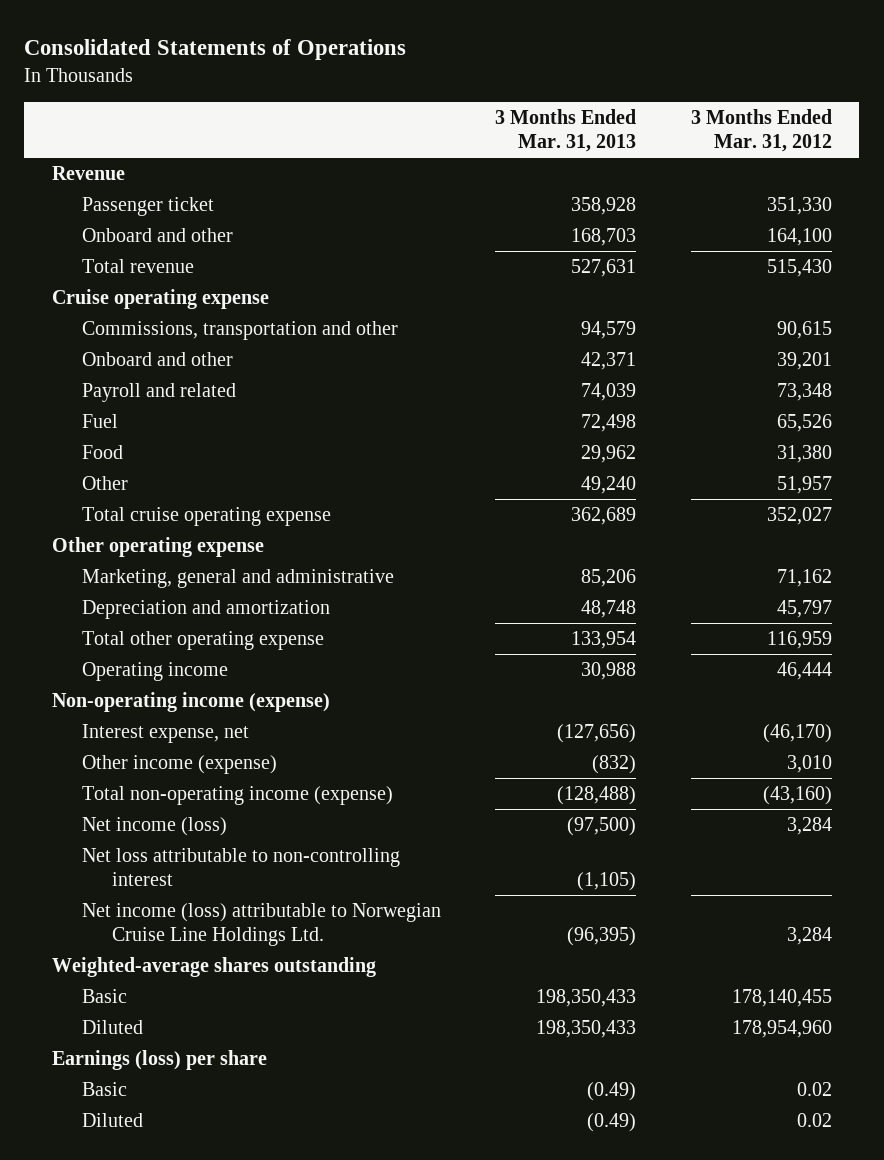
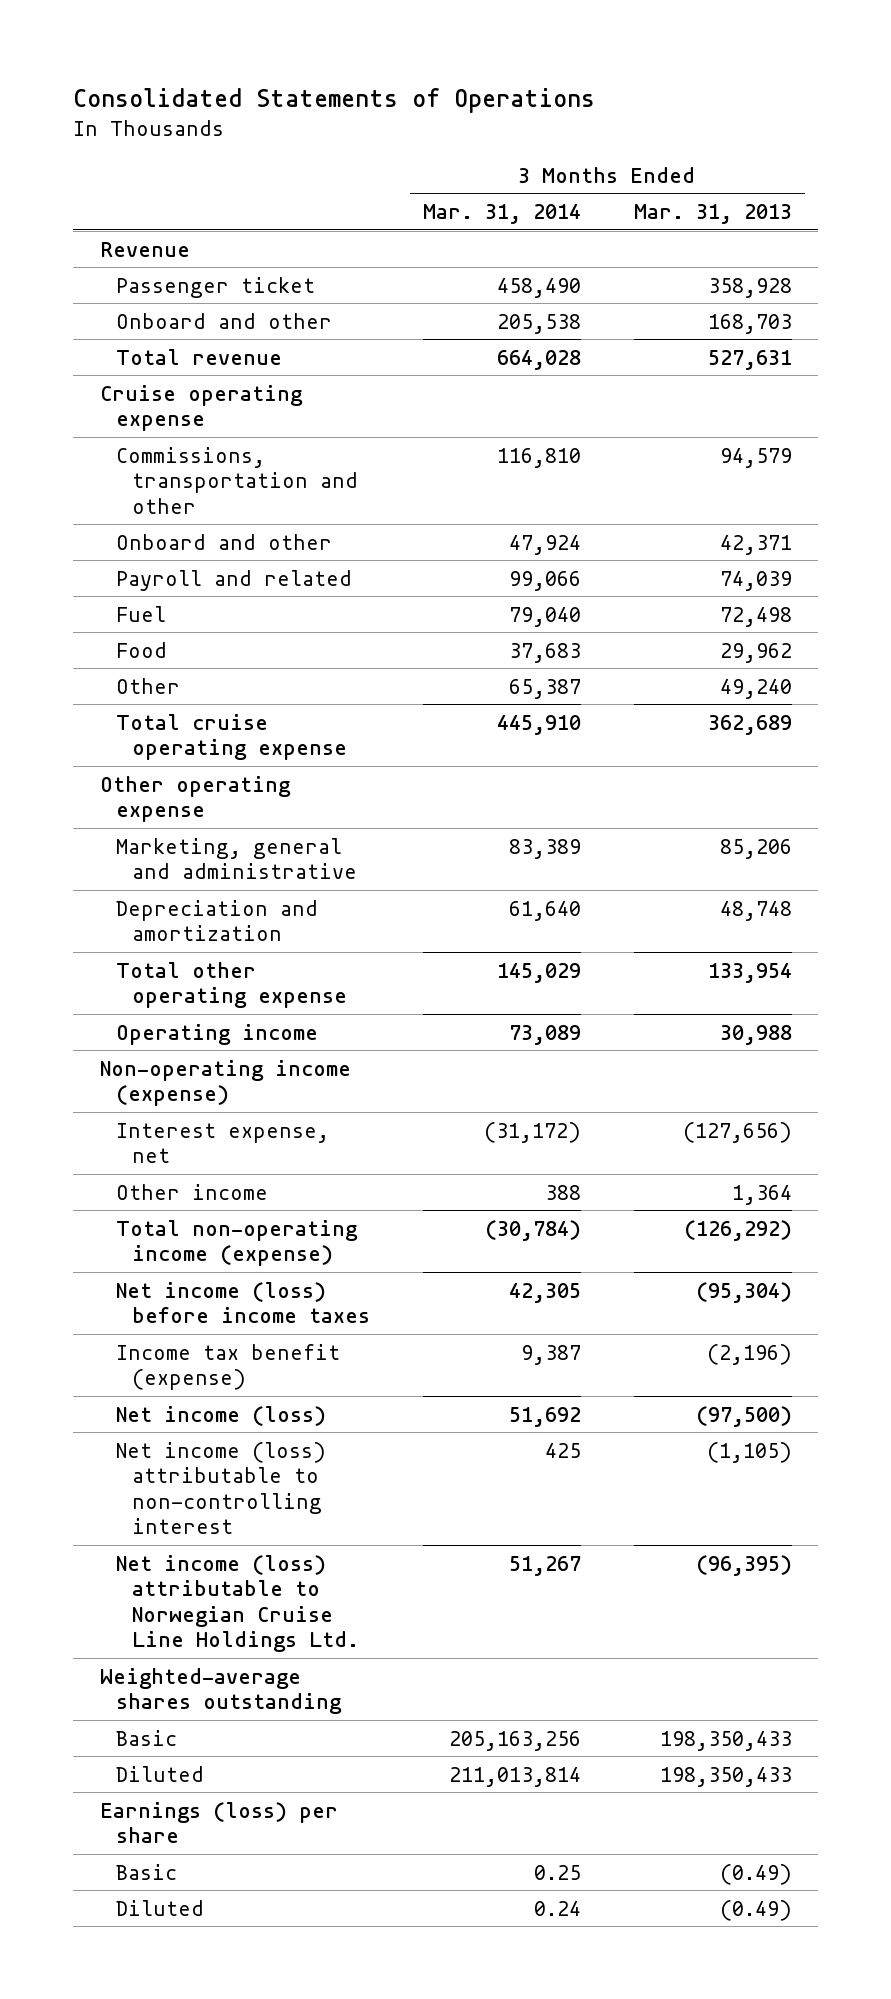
[690,108,832,152] 3 Months Ended Mar. 31, 2012 -> none
none -> [422,204,581,225] Mar. 31, 2014
[81,754,277,774] Other income (expense) -> [115,1183,268,1200] Other income
[592,754,637,774] (832) -> [731,1184,792,1205] 1,364
[557,785,637,805] (128,488) -> [683,1219,792,1241] (126,292)
none -> [115,1281,371,1324] Net income (loss) before income taxes
none -> [115,1343,340,1391] Income tax benefit (expense)
[81,847,400,887] Net loss attributable to non-controlling interest -> [115,1441,326,1535] Net income (loss) attributable to non-controlling interest

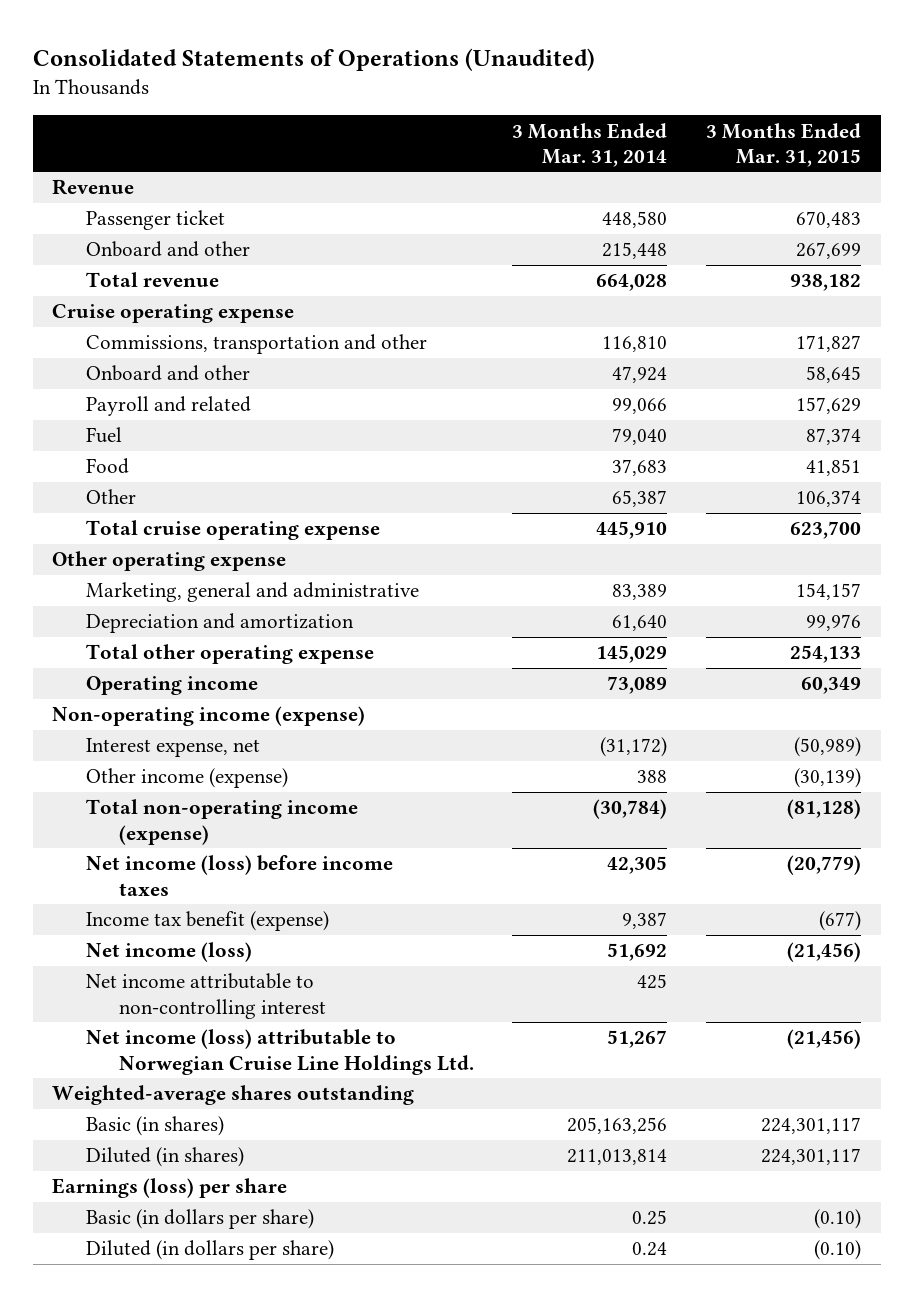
[73,87,596,113] Consolidated Statements of Operations -> [33,47,596,71] Consolidated Statements of Operations (Unaudited)
[633,204,792,225] Mar. 31, 2013 -> none
none -> [706,122,862,167] 3 Months Ended Mar. 31, 2015
[496,277,581,298] 458,490 -> [602,211,668,229] 448,580
[496,313,581,334] 205,538 -> [602,242,668,260] 215,448
[115,1183,268,1200] Other income -> [85,768,288,789] Other income (expense)
[115,1441,326,1535] Net income (loss) attributable to non-controlling interest -> [85,973,326,1019] Net income attributable to non-controlling interest
[115,1729,177,1746] Basic -> [85,1116,224,1137] Basic (in shares)
[115,1765,204,1782] Diluted -> [85,1147,244,1168] Diluted (in shares)
[115,1863,177,1880] Basic -> [85,1209,314,1230] Basic (in dollars per share)
[115,1899,204,1916] Diluted -> [85,1240,334,1261] Diluted (in dollars per share)

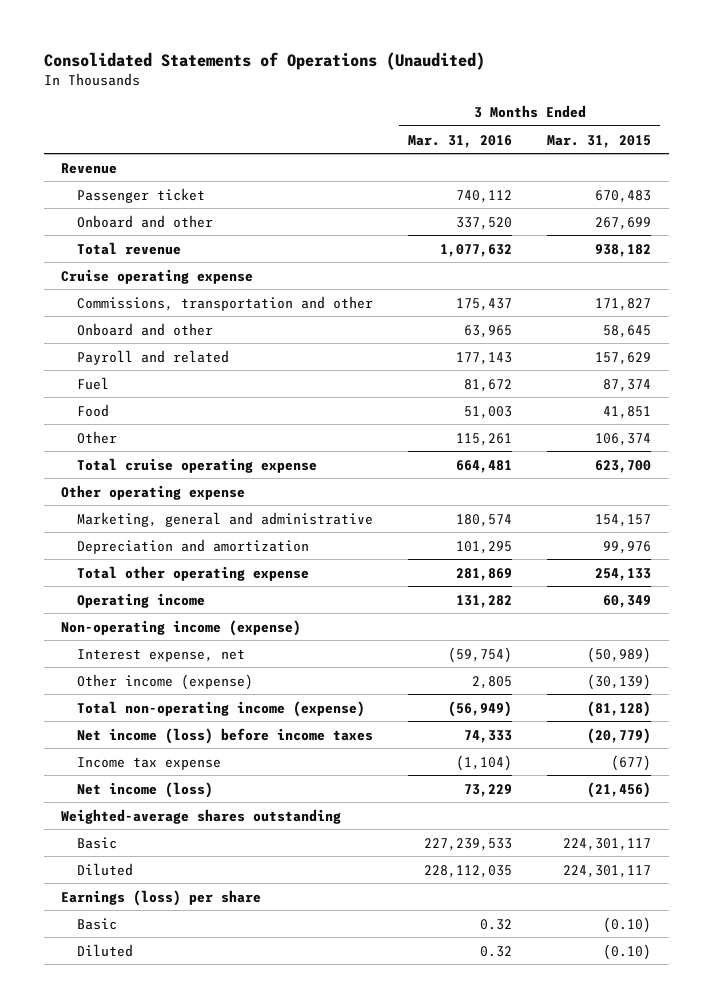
[512,122,668,167] 3 Months Ended Mar. 31, 2014 -> none
none -> [407,134,512,148] Mar. 31, 2016
[85,911,329,932] Income tax benefit (expense) -> [76,756,221,770] Income tax expense
[85,973,326,1019] Net income attributable to non-controlling interest -> none
[85,1029,474,1075] Net income (loss) attributable to Norwegian Cruise Line Holdings Ltd. -> none
[85,1116,224,1137] Basic (in shares) -> [76,836,117,849] Basic
[85,1147,244,1168] Diluted (in shares) -> [76,862,133,876] Diluted
[85,1209,314,1230] Basic (in dollars per share) -> [76,917,117,930] Basic
[85,1240,334,1261] Diluted (in dollars per share) -> [76,943,133,957] Diluted

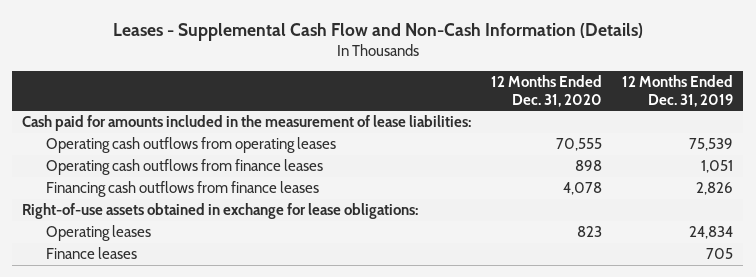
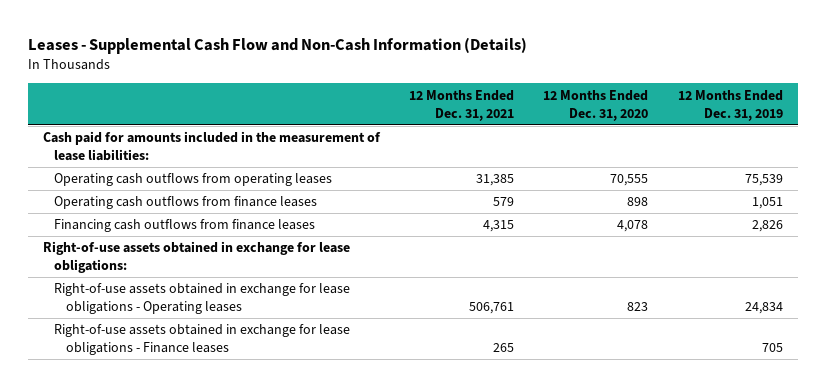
none -> [409,89,515,121] 12 Months Ended Dec. 31, 2021
[45,225,151,242] Operating leases -> [54,283,351,315] Right-of-use assets obtained in exchange for lease obligations - Operating leases
[45,247,137,260] Finance leases -> [54,324,351,356] Right-of-use assets obtained in exchange for lease obligations - Finance leases

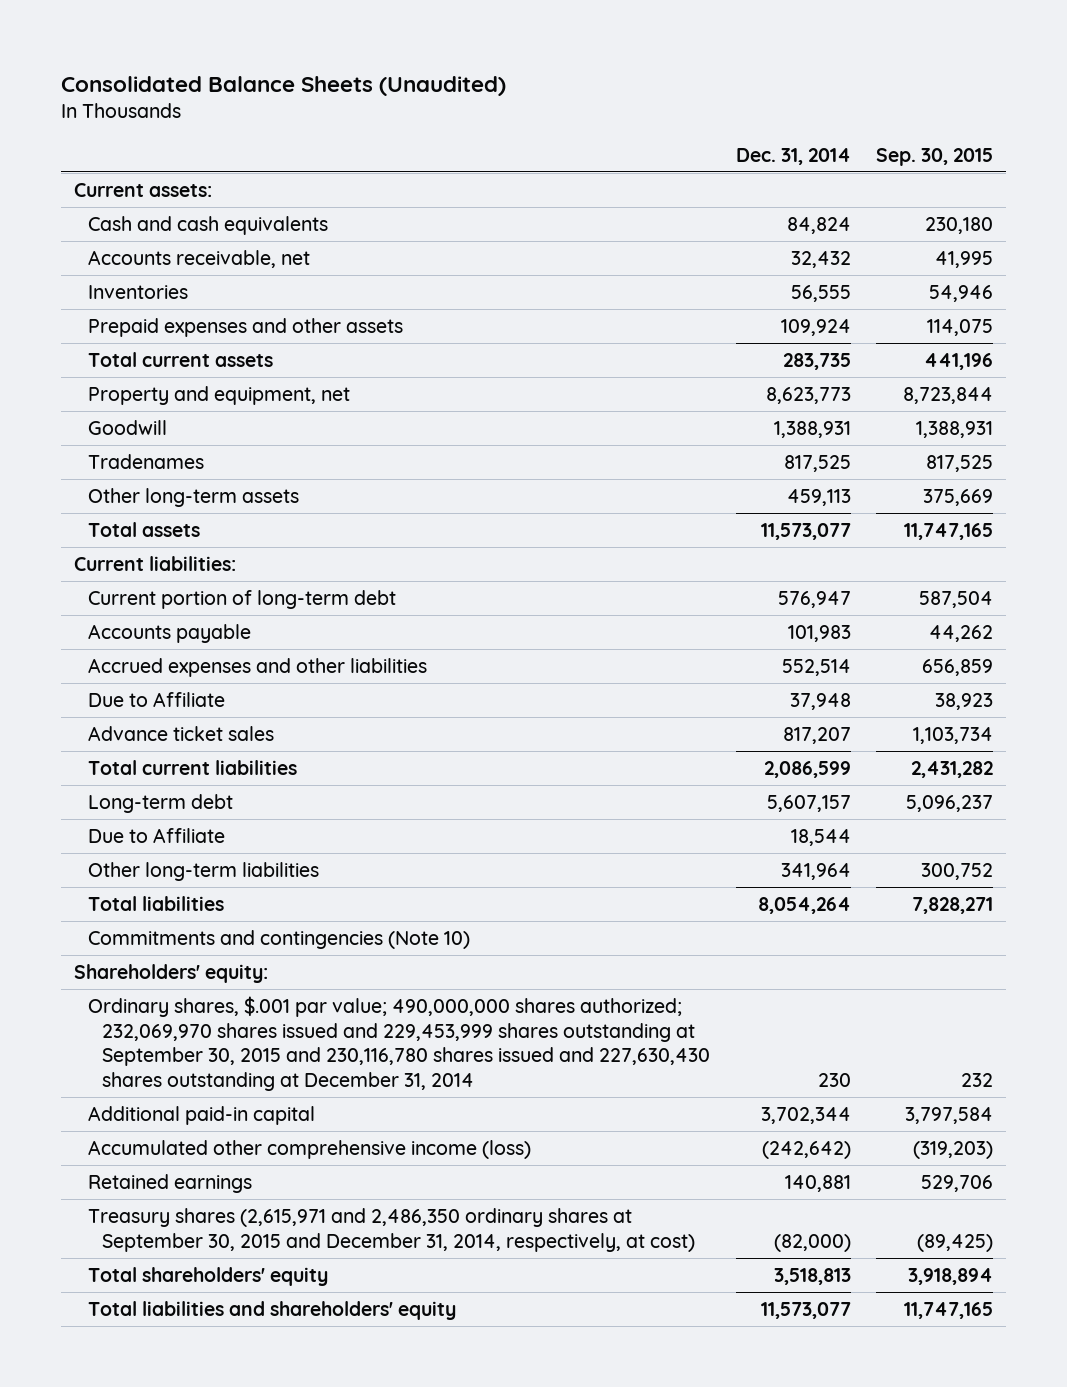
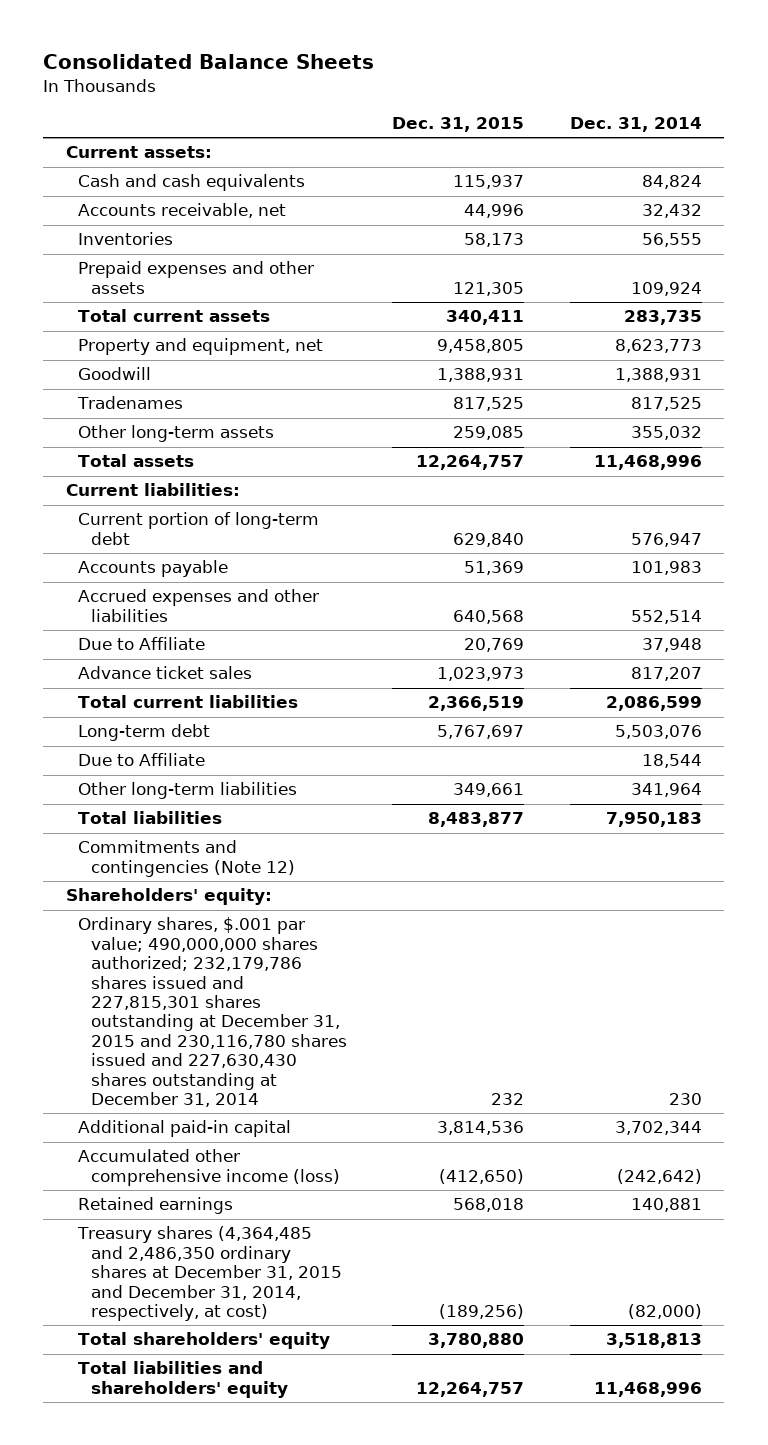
[61,75,507,96] Consolidated Balance Sheets (Unaudited) -> [43,54,375,70] Consolidated Balance Sheets
[876,147,994,166] Sep. 30, 2015 -> none
none -> [392,117,525,133] Dec. 31, 2015
[786,488,851,506] 459,113 -> [630,426,702,441] 355,032
[760,522,851,540] 11,573,077 -> [593,455,702,471] 11,468,996
[766,794,851,812] 5,607,157 -> [614,725,702,740] 5,503,076
[757,896,851,914] 8,054,264 -> [605,812,702,828] 7,950,183
[88,929,471,949] Commitments and contingencies (Note 10) -> [78,840,295,877] Commitments and contingencies (Note 12)
[88,995,711,1091] Ordinary shares, $.001 par value; 490,000,000 shares authorized; 232,069,970 shares issued and 229,453,999 shares outstanding at September 30, 2015 and 230,116,780 shares issued and 227,630,430 shares outstanding at December 31, 2014 -> [78,917,347,1107] Ordinary shares, $.001 par value; 490,000,000 shares authorized; 232,179,786 shares issued and 227,815,301 shares outstanding at December 31, 2015 and 230,116,780 shares issued and 227,630,430 shares outstanding at December 31, 2014
[88,1207,696,1252] Treasury shares (2,615,971 and 2,486,350 ordinary shares at September 30, 2015 and December 31, 2014, respectively, at cost) -> [77,1226,342,1322] Treasury shares (4,364,485 and 2,486,350 ordinary shares at December 31, 2015 and December 31, 2014, respectively, at cost)
[760,1301,851,1319] 11,573,077 -> [593,1381,702,1397] 11,468,996

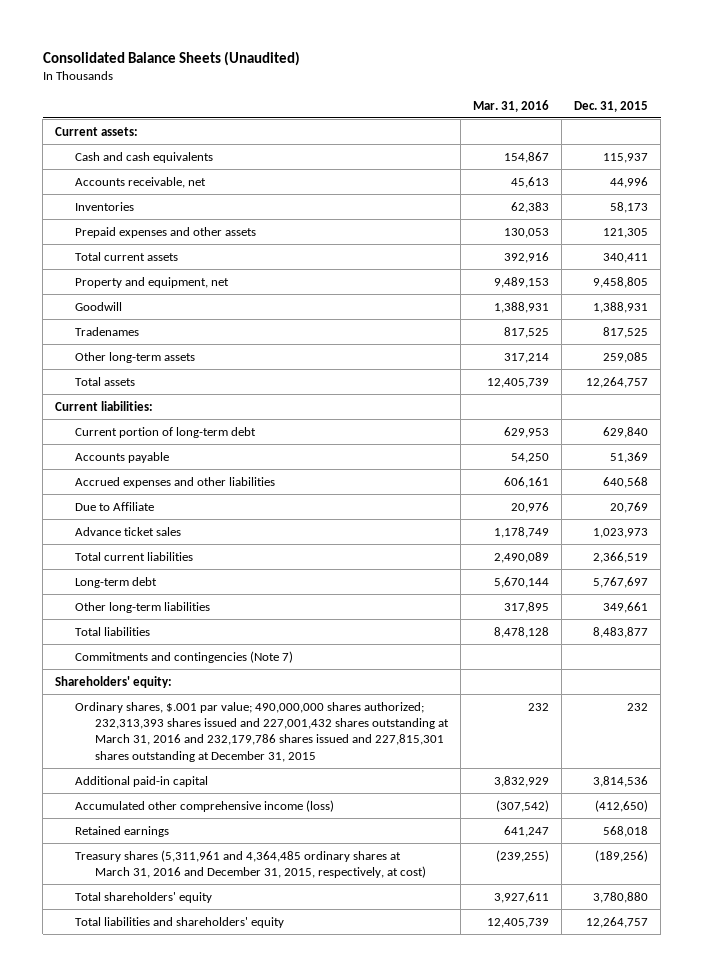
[43,54,375,70] Consolidated Balance Sheets -> [42,50,300,66] Consolidated Balance Sheets (Unaudited)
[569,117,702,133] Dec. 31, 2014 -> none
none -> [473,99,550,112] Mar. 31, 2016
[78,753,206,767] Due to Affiliate -> none
[78,840,295,877] Commitments and contingencies (Note 12) -> [75,650,294,663] Commitments and contingencies (Note 7)
[78,917,347,1107] Ordinary shares, $.001 par value; 490,000,000 shares authorized; 232,179,786 shares issued and 227,815,301 shares outstanding at December 31, 2015 and 230,116,780 shares issued and 227,630,430 shares outstanding at December 31, 2014 -> [75,701,450,762] Ordinary shares, $.001 par value; 490,000,000 shares authorized; 232,313,393 shares issued and 227,001,432 shares outstanding at March 31, 2016 and 232,179,786 shares issued and 227,815,301 shares outstanding at December 31, 2015
[77,1226,342,1322] Treasury shares (4,364,485 and 2,486,350 ordinary shares at December 31, 2015 and December 31, 2014, respectively, at cost) -> [75,849,427,879] Treasury shares (5,311,961 and 4,364,485 ordinary shares at March 31, 2016 and December 31, 2015, respectively, at cost)

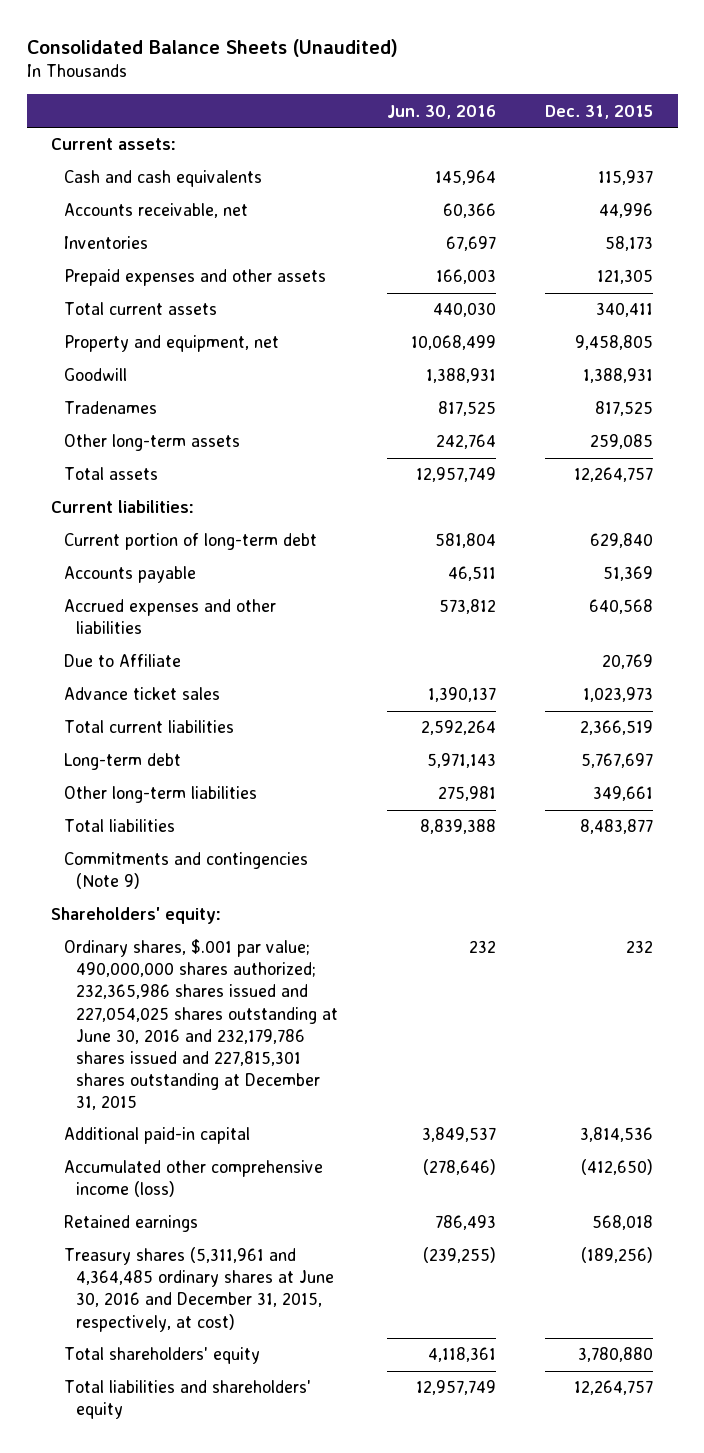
[473,99,550,112] Mar. 31, 2016 -> none
none -> [387,104,497,119] Jun. 30, 2016
[75,650,294,663] Commitments and contingencies (Note 7) -> [63,852,308,890] Commitments and contingencies (Note 9)
[75,701,450,762] Ordinary shares, $.001 par value; 490,000,000 shares authorized; 232,313,393 shares issued and 227,001,432 shares outstanding at March 31, 2016 and 232,179,786 shares issued and 227,815,301 shares outstanding at December 31, 2015 -> [63,939,339,1110] Ordinary shares, $.001 par value; 490,000,000 shares authorized; 232,365,986 shares issued and 227,054,025 shares outstanding at June 30, 2016 and 232,179,786 shares issued and 227,815,301 shares outstanding at December 31, 2015
[75,849,427,879] Treasury shares (5,311,961 and 4,364,485 ordinary shares at March 31, 2016 and December 31, 2015, respectively, at cost) -> [63,1247,335,1332] Treasury shares (5,311,961 and 4,364,485 ordinary shares at June 30, 2016 and December 31, 2015, respectively, at cost)

